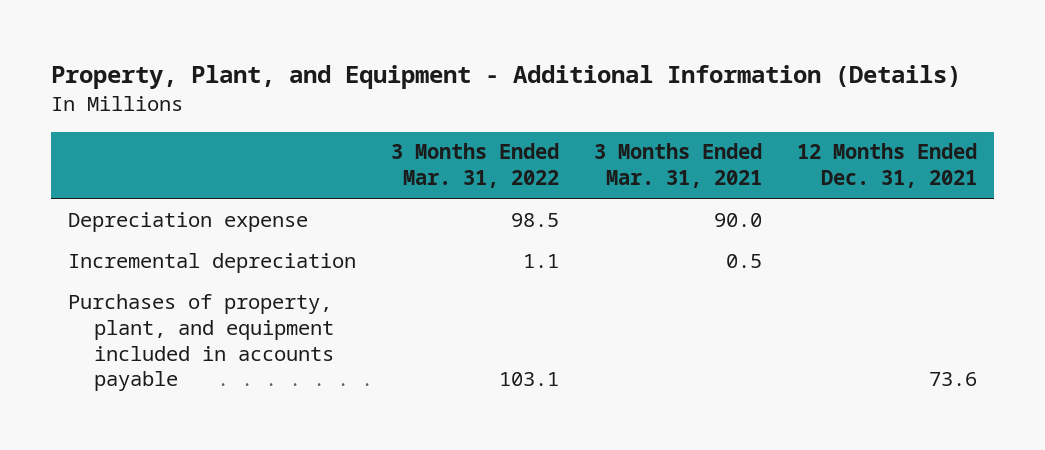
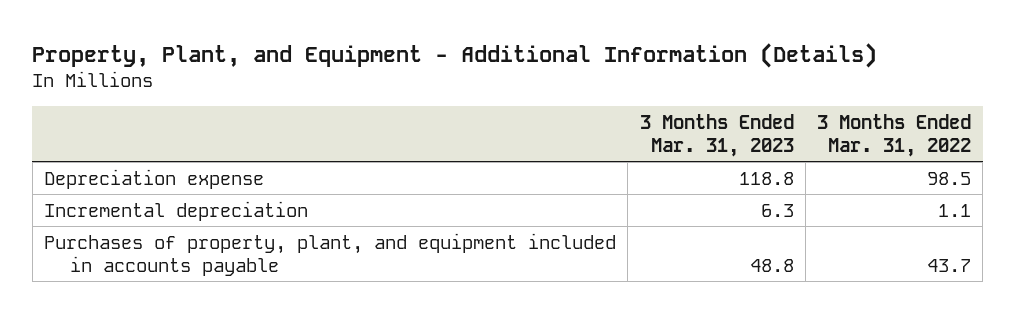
[593,143,762,189] 3 Months Ended Mar. 31, 2021 -> none
[796,143,977,189] 12 Months Ended Dec. 31, 2021 -> none
none -> [639,113,794,157] 3 Months Ended Mar. 31, 2023
[498,372,559,387] 103.1 -> [927,258,972,272] 43.7

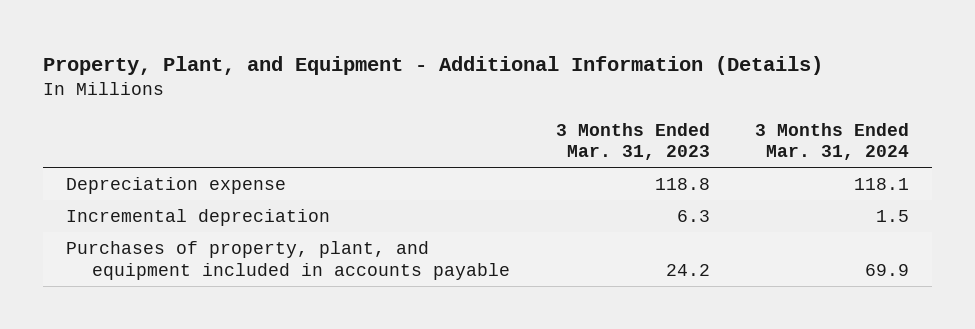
[817,113,972,157] 3 Months Ended Mar. 31, 2022 -> none
none -> [755,122,910,161] 3 Months Ended Mar. 31, 2024
[749,258,794,272] 48.8 -> [665,263,710,276] 24.2

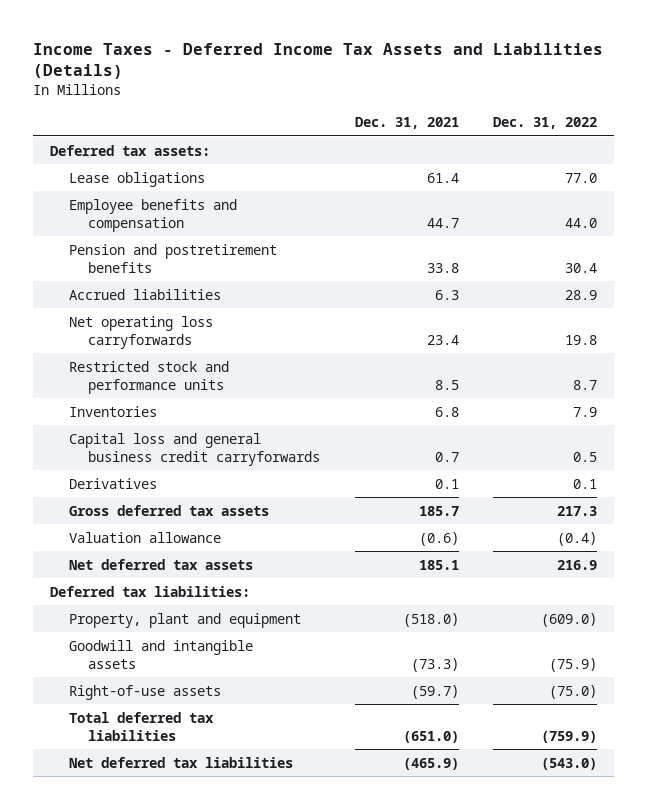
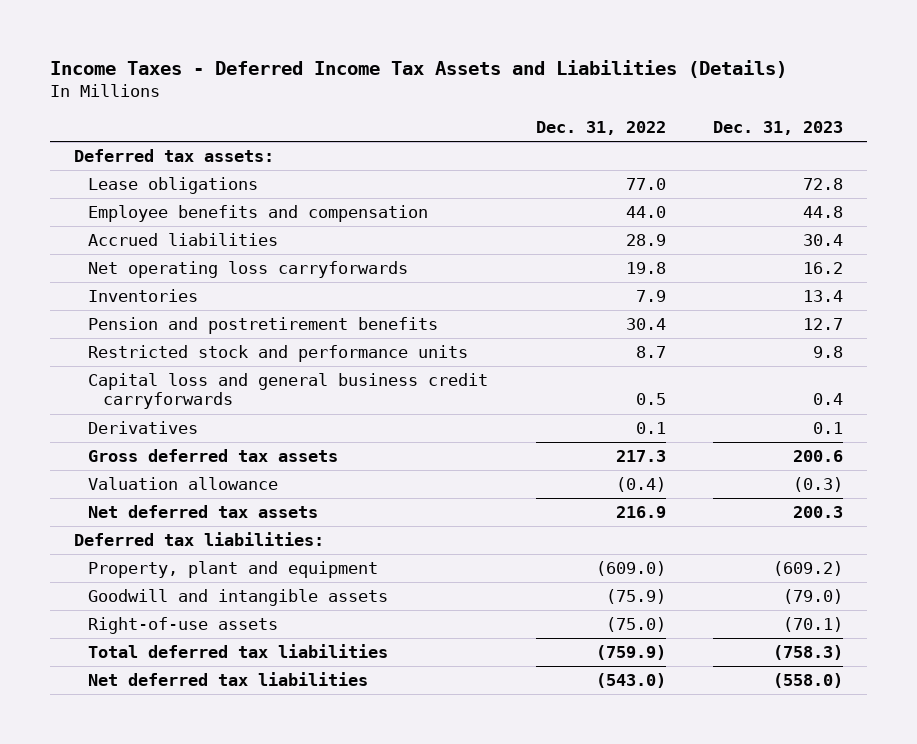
[354,117,459,130] Dec. 31, 2021 -> none
none -> [713,121,844,136] Dec. 31, 2023
[69,243,278,273] Pension and postretirement benefits -> [88,316,439,334] Pension and postretirement benefits
[69,360,230,394] Restricted stock and performance units -> [88,344,469,362] Restricted stock and performance units

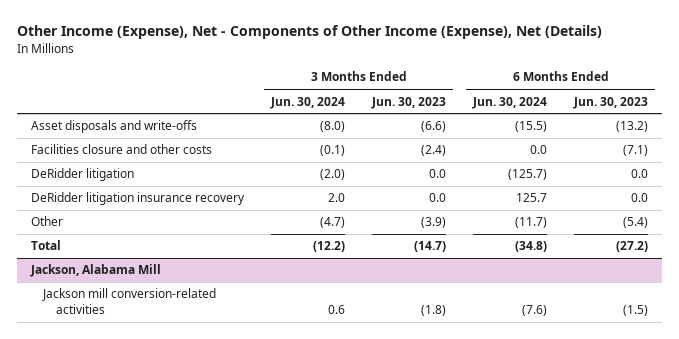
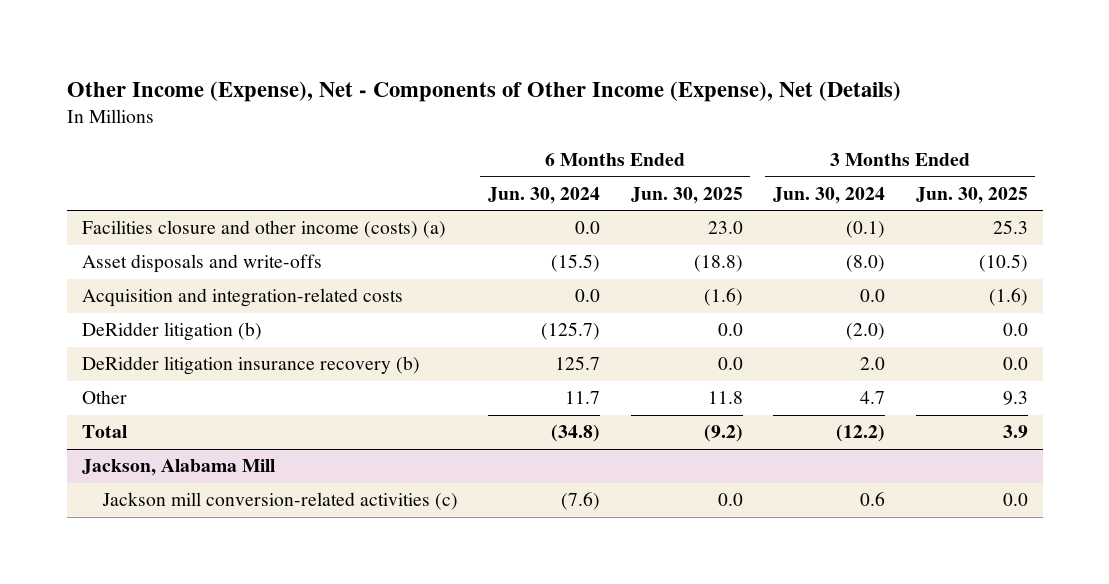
[371,96,447,109] Jun. 30, 2023 -> none
[573,96,649,109] Jun. 30, 2023 -> none
none -> [630,186,743,204] Jun. 30, 2025
none -> [915,186,1028,204] Jun. 30, 2025
none -> [81,220,446,239] Facilities closure and other income (costs) (a)
[30,144,212,155] Facilities closure and other costs -> none
none -> [81,288,403,308] Acquisition and integration-related costs
[30,168,134,182] DeRidder litigation -> [81,322,262,342] DeRidder litigation (b)
[30,192,245,206] DeRidder litigation insurance recovery -> [81,356,420,376] DeRidder litigation insurance recovery (b)
[319,217,345,229] (4.7) -> [860,391,886,405] 4.7
[515,217,548,229] (11.7) -> [565,391,601,405] 11.7
[42,288,217,315] Jackson mill conversion-related activities -> [101,492,458,511] Jackson mill conversion-related activities (c)

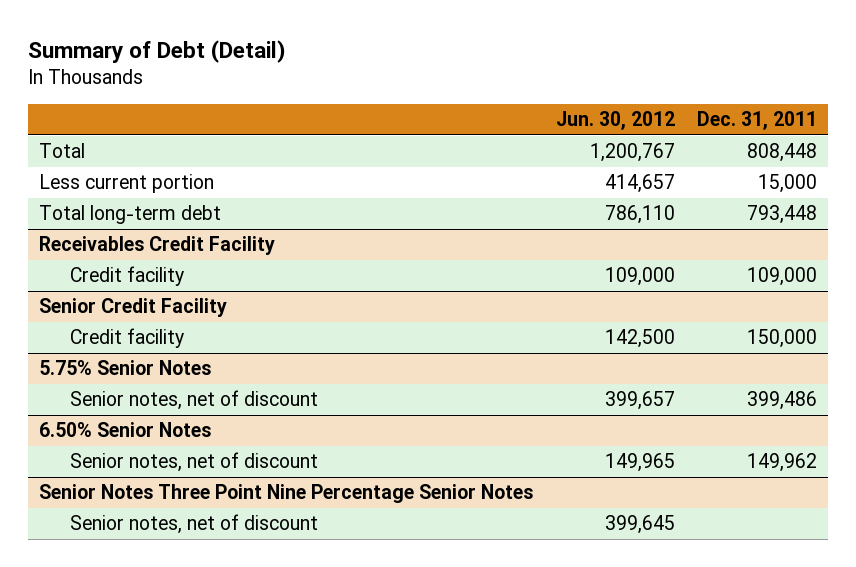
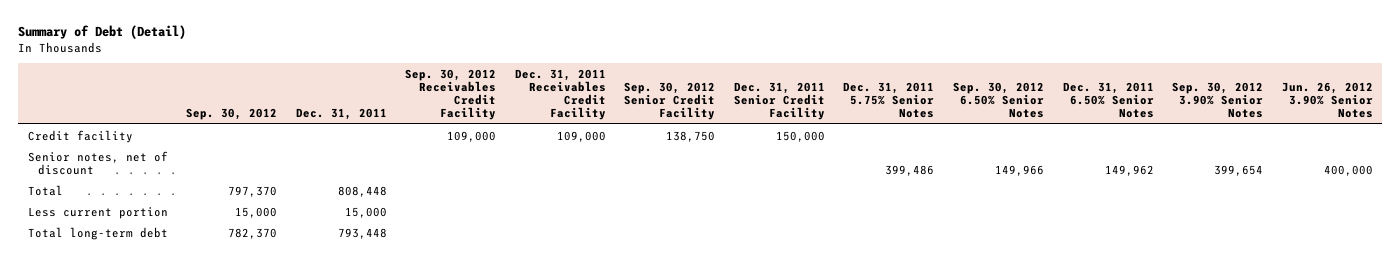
[555,111,675,131] Jun. 30, 2012 -> none
none -> [186,108,278,121] Sep. 30, 2012
none -> [405,68,497,121] Sep. 30, 2012 Receivables Credit Facility
none -> [514,68,606,121] Dec. 31, 2011 Receivables Credit Facility
none -> [624,81,716,121] Sep. 30, 2012 Senior Credit Facility
none -> [733,81,825,121] Dec. 31, 2011 Senior Credit Facility
none -> [843,81,935,119] Dec. 31, 2011 5.75% Senior Notes
none -> [953,81,1045,119] Sep. 30, 2012 6.50% Senior Notes
none -> [1062,81,1154,119] Dec. 31, 2011 6.50% Senior Notes
none -> [1172,81,1264,119] Sep. 30, 2012 3.90% Senior Notes
none -> [1281,81,1373,119] Jun. 26, 2012 3.90% Senior Notes
none -> [27,129,133,143] Credit facility
none -> [27,150,168,175] Senior notes, net of discount
[39,236,276,256] Receivables Credit Facility -> none
[70,266,185,287] Credit facility -> none
[39,298,228,318] Senior Credit Facility -> none
[70,328,185,349] Credit facility -> none
[39,360,212,376] 5.75% Senior Notes -> none
[70,390,319,411] Senior notes, net of discount -> none
[39,422,212,438] 6.50% Senior Notes -> none
[70,452,319,473] Senior notes, net of discount -> none
[39,484,534,504] Senior Notes Three Point Nine Percentage Senior Notes -> none
[70,514,319,535] Senior notes, net of discount -> none

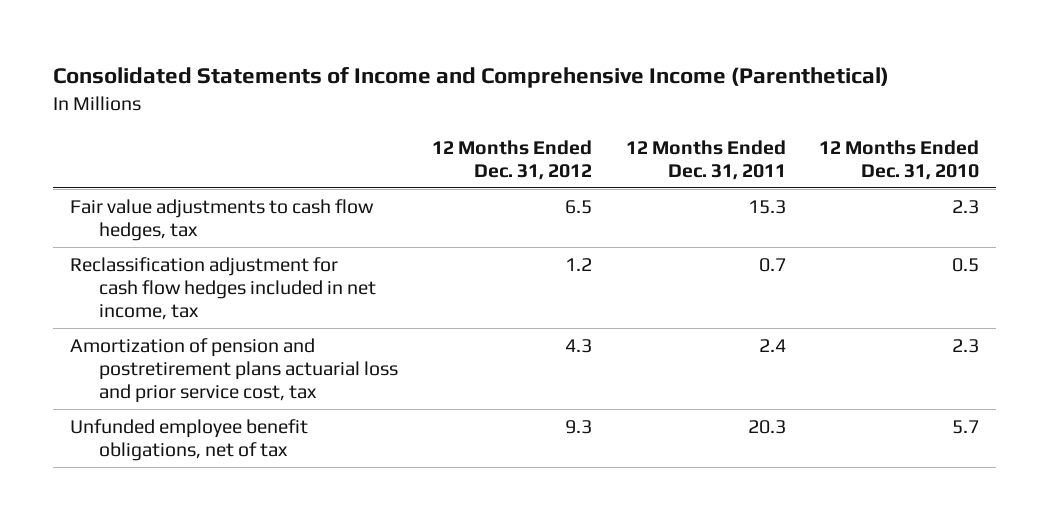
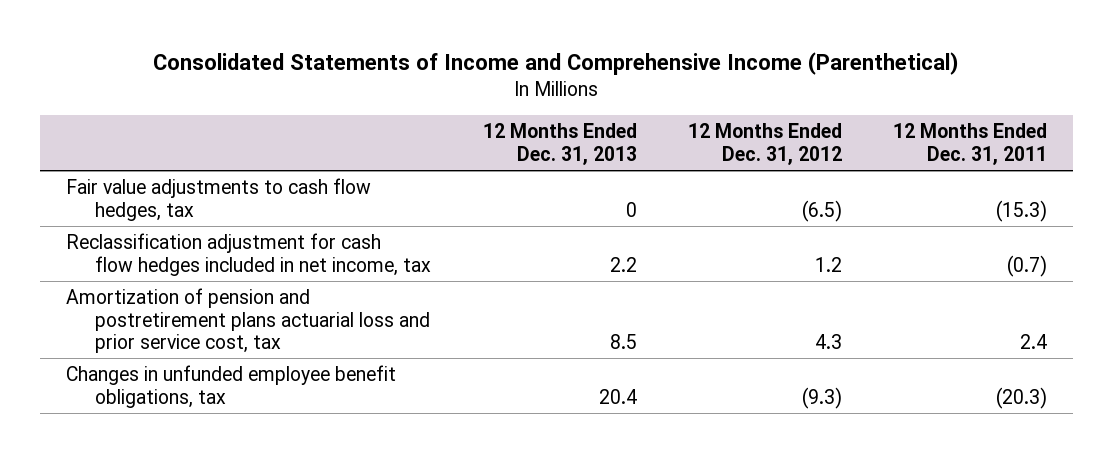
[819,139,980,180] 12 Months Ended Dec. 31, 2010 -> none
none -> [482,123,637,165] 12 Months Ended Dec. 31, 2013
[564,199,592,214] 6.5 -> [801,199,842,222] (6.5)
[747,199,786,214] 15.3 -> [995,199,1047,222] (15.3)
[758,257,786,272] 0.7 -> [1006,254,1047,277] (0.7)
[69,418,308,461] Unfunded employee benefit obligations, net of tax -> [65,365,396,408] Changes in unfunded employee benefit obligations, tax
[564,419,592,434] 9.3 -> [801,386,842,409] (9.3)
[747,419,786,434] 20.3 -> [995,386,1047,409] (20.3)

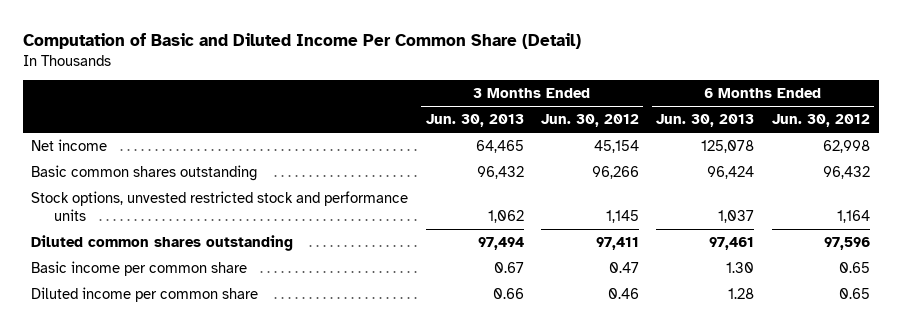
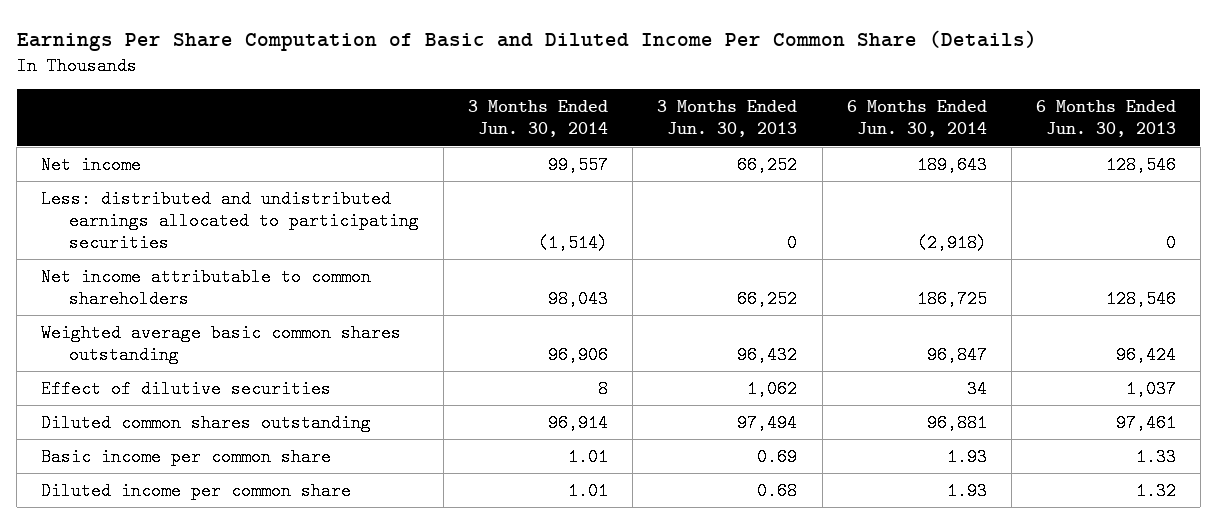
[22,32,581,49] Computation of Basic and Diluted Income Per Common Share (Detail) -> [16,29,1037,51] Earnings Per Share Computation of Basic and Diluted Income Per Common Share (Details)
[541,114,640,128] Jun. 30, 2012 -> none
[771,114,870,128] Jun. 30, 2012 -> none
none -> [468,100,609,138] 3 Months Ended Jun. 30, 2014
none -> [846,100,987,138] 6 Months Ended Jun. 30, 2014
[475,140,524,154] 64,465 -> [737,155,798,174] 66,252
[701,140,755,154] 125,078 -> [1105,155,1176,174] 128,546
none -> [41,189,419,252] Less: distributed and undistributed earnings allocated to participating securities
none -> [41,267,372,308] Net income attributable to common shareholders
[31,165,258,182] Basic common shares outstanding -> [41,323,402,364] Weighted average basic common shares outstanding
[31,191,409,222] Stock options, unvested restricted stock and performance units -> [41,379,332,398] Effect of dilutive securities
[493,262,524,274] 0.67 -> [757,447,798,466] 0.69
[726,262,755,274] 1.30 -> [1135,447,1176,466] 1.33
[492,288,524,300] 0.66 -> [757,481,798,500] 0.68
[728,288,755,300] 1.28 -> [1135,481,1176,500] 1.32

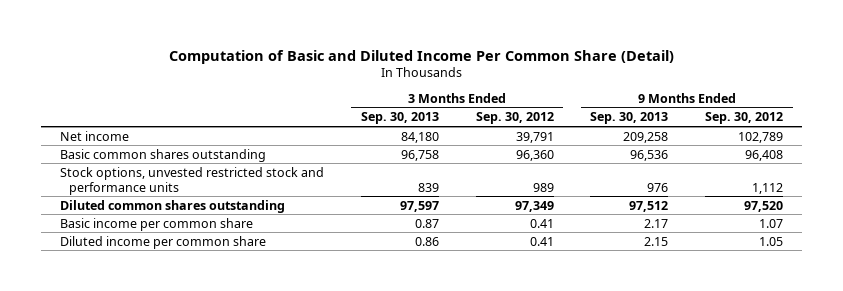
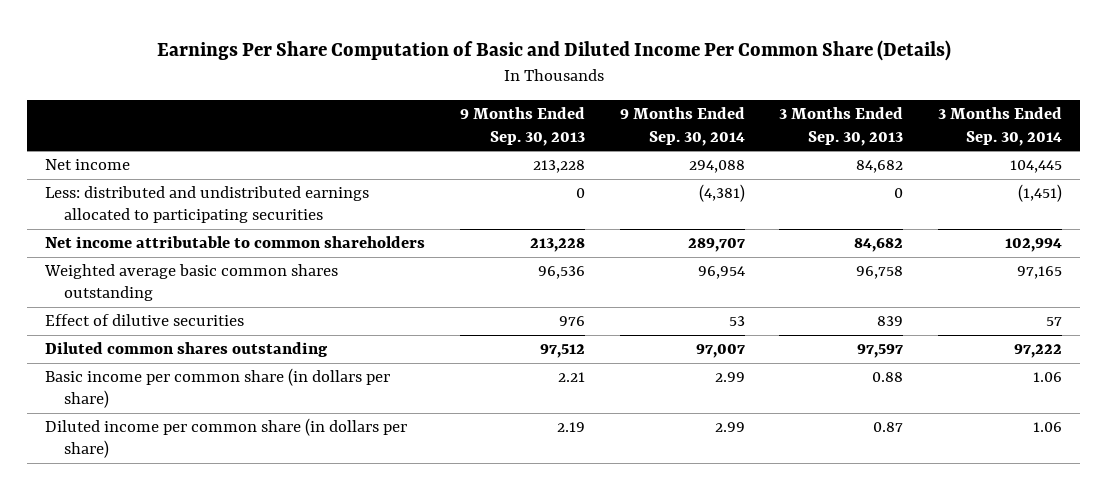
[168,49,674,64] Computation of Basic and Diluted Income Per Common Share (Detail) -> [156,40,951,62] Earnings Per Share Computation of Basic and Diluted Income Per Common Share (Details)
[475,112,554,125] Sep. 30, 2012 -> none
[705,112,784,125] Sep. 30, 2012 -> none
none -> [619,107,745,146] 9 Months Ended Sep. 30, 2014
none -> [938,107,1063,146] 3 Months Ended Sep. 30, 2014
[400,131,439,143] 84,180 -> [856,160,904,174] 84,682
[623,131,669,143] 209,258 -> [532,160,585,174] 213,228
none -> [44,186,369,224] Less: distributed and undistributed earnings allocated to participating securities
none -> [44,236,425,249] Net income attributable to common shareholders
[59,148,266,162] Basic common shares outstanding -> [43,264,338,302] Weighted average basic common shares outstanding
[59,166,324,195] Stock options, unvested restricted stock and performance units -> [44,314,244,327] Effect of dilutive securities
[59,217,253,231] Basic income per common share -> [44,368,390,409] Basic income per common share (in dollars per share)
[414,218,439,228] 0.87 -> [872,372,904,383] 0.88
[644,218,669,228] 2.17 -> [557,372,585,383] 2.21
[59,235,266,249] Diluted income per common share -> [44,418,407,459] Diluted income per common share (in dollars per share)
[414,236,439,246] 0.86 -> [873,422,904,433] 0.87
[644,236,669,246] 2.15 -> [556,422,585,433] 2.19

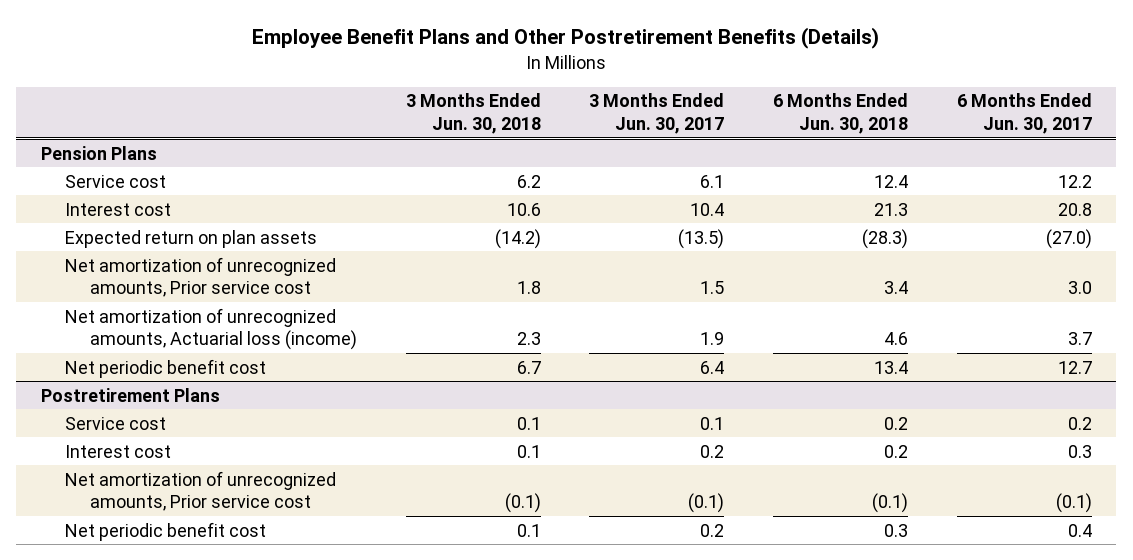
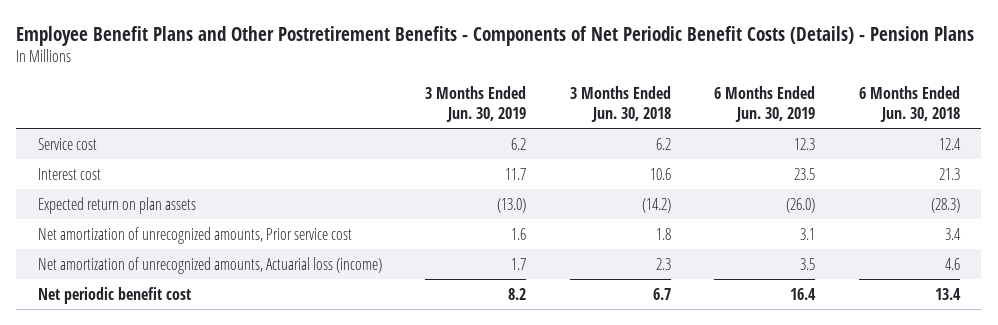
[252,27,880,50] Employee Benefit Plans and Other Postretirement Benefits (Details) -> [16,25,975,46] Employee Benefit Plans and Other Postretirement Benefits - Components of Net Periodic Benefit Costs (Details) - Pension Plans
[589,93,725,134] 3 Months Ended Jun. 30, 2017 -> none
[956,93,1092,134] 6 Months Ended Jun. 30, 2017 -> none
none -> [425,85,527,122] 3 Months Ended Jun. 30, 2019
none -> [714,85,816,122] 6 Months Ended Jun. 30, 2019
[40,145,157,160] Pension Plans -> none
[40,387,220,402] Postretirement Plans -> none
[65,416,167,430] Service cost -> none
[65,444,172,458] Interest cost -> none
[65,470,337,512] Net amortization of unrecognized amounts, Prior service cost -> none
[65,521,267,541] Net periodic benefit cost -> none

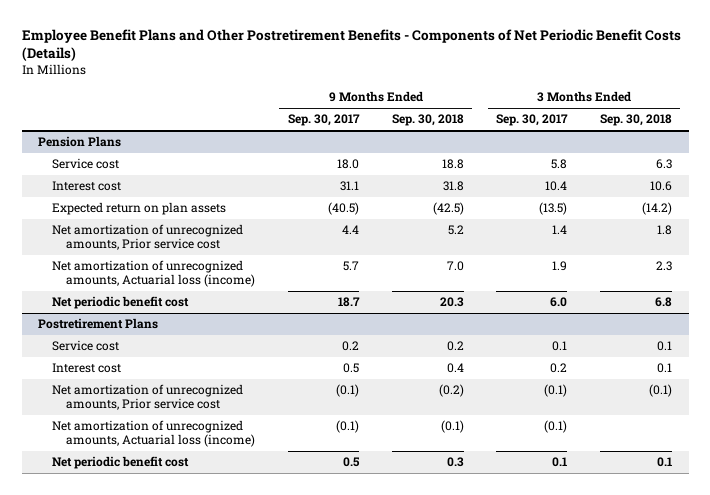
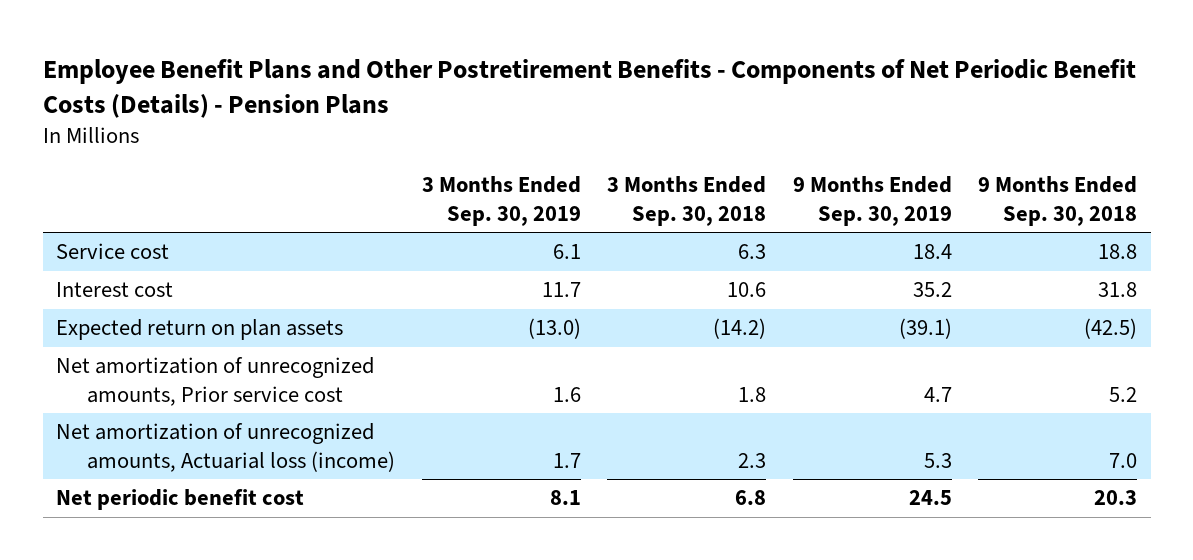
[21,28,681,62] Employee Benefit Plans and Other Postretirement Benefits - Components of Net Periodic Benefit Costs (Details) -> [42,58,1136,118] Employee Benefit Plans and Other Postretirement Benefits - Components of Net Periodic Benefit Costs (Details) - Pension Plans
[287,114,360,127] Sep. 30, 2017 -> none
[496,114,569,127] Sep. 30, 2017 -> none
none -> [421,176,581,227] 3 Months Ended Sep. 30, 2019
none -> [792,176,952,227] 9 Months Ended Sep. 30, 2019
[37,136,121,148] Pension Plans -> none
[37,318,158,330] Postretirement Plans -> none
[51,340,119,352] Service cost -> none
[51,363,121,374] Interest cost -> none
[51,384,243,411] Net amortization of unrecognized amounts, Prior service cost -> none
[51,420,255,448] Net amortization of unrecognized amounts, Actuarial loss (income) -> none
[51,456,189,470] Net periodic benefit cost -> none

